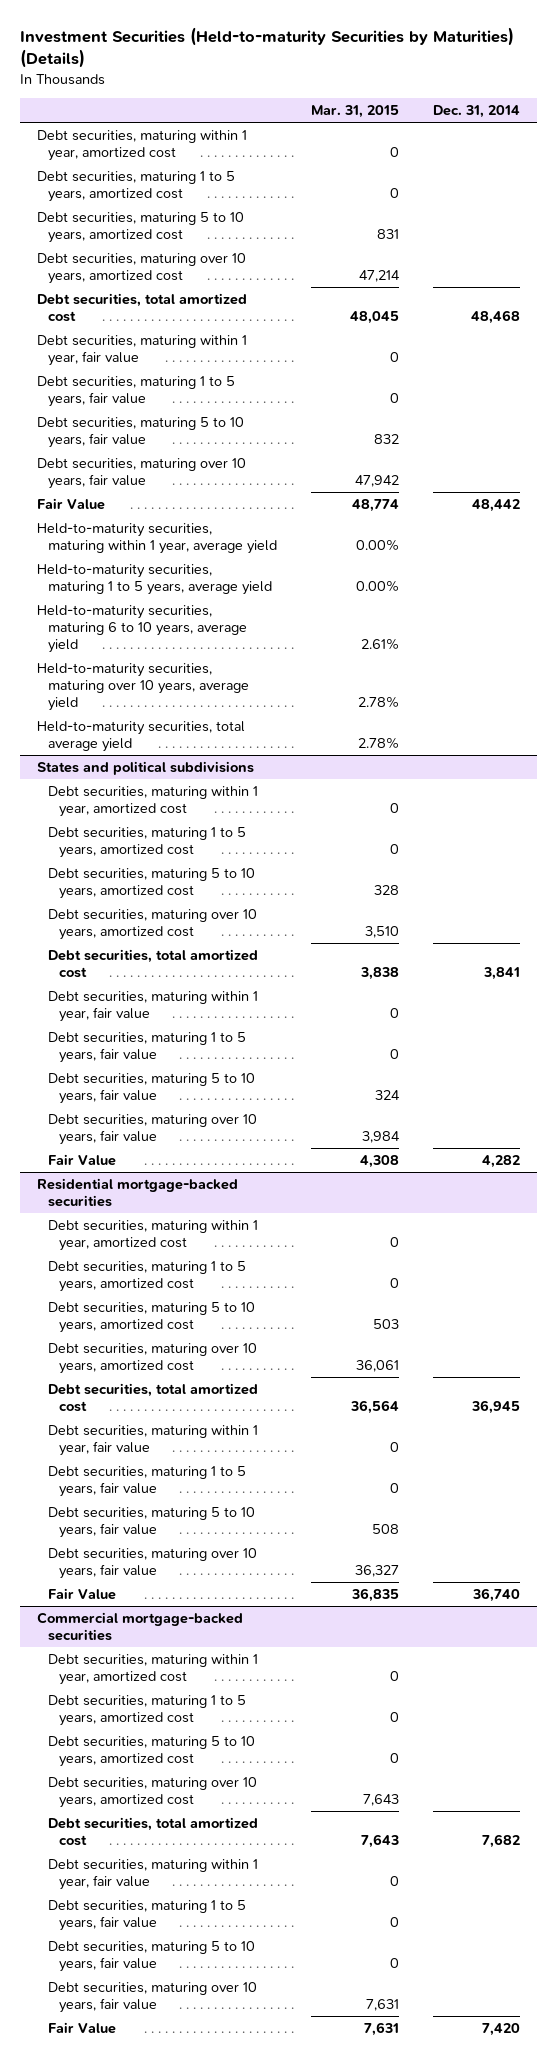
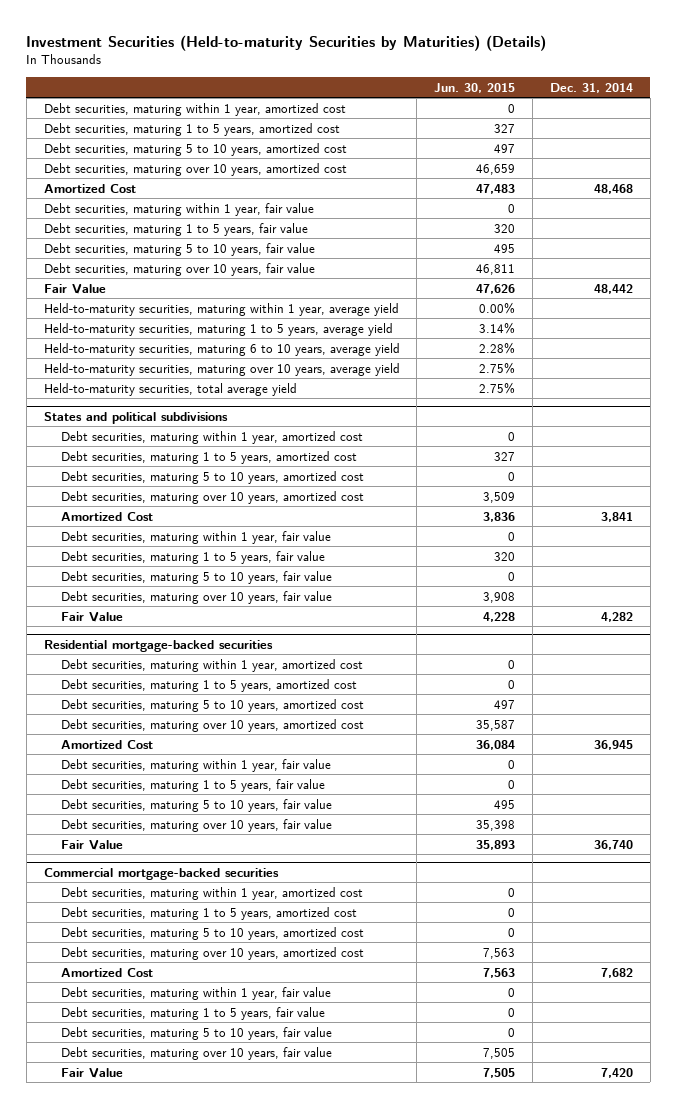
[310,105,399,119] Mar. 31, 2015 -> none
none -> [434,82,516,93] Jun. 30, 2015
[36,293,247,323] Debt securities, total amortized cost -> [43,183,136,193] Amortized Cost
[47,949,258,979] Debt securities, total amortized cost -> [60,511,153,521] Amortized Cost
[47,1383,258,1413] Debt securities, total amortized cost -> [60,739,153,749] Amortized Cost
[47,1817,258,1847] Debt securities, total amortized cost -> [60,967,153,977] Amortized Cost

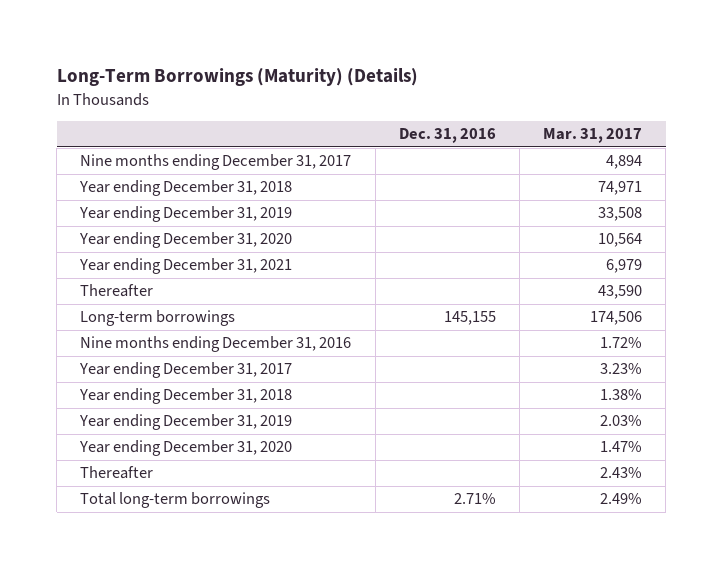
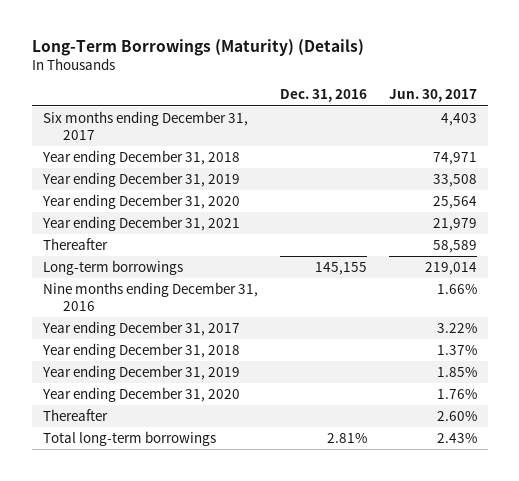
[543,128,643,144] Mar. 31, 2017 -> none
none -> [388,89,477,103] Jun. 30, 2017
[80,154,352,171] Nine months ending December 31, 2017 -> [42,110,248,141] Six months ending December 31, 2017
[453,493,496,505] 2.71% -> [326,432,367,443] 2.81%

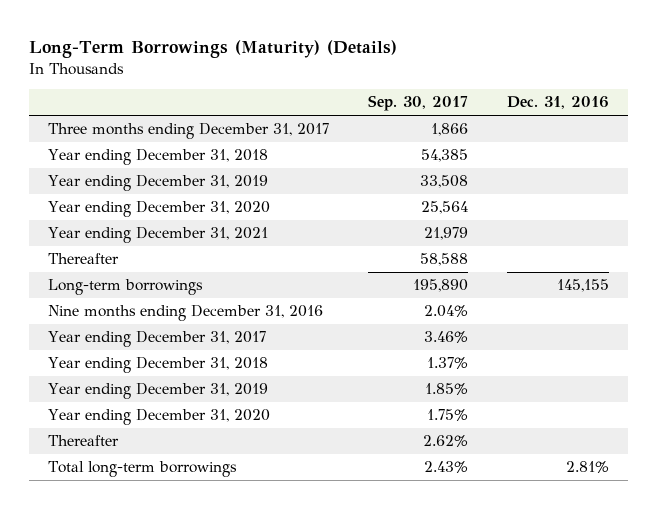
[388,89,477,103] Jun. 30, 2017 -> none
none -> [368,95,469,112] Sep. 30, 2017
[42,110,248,141] Six months ending December 31, 2017 -> [48,123,330,140] Three months ending December 31, 2017

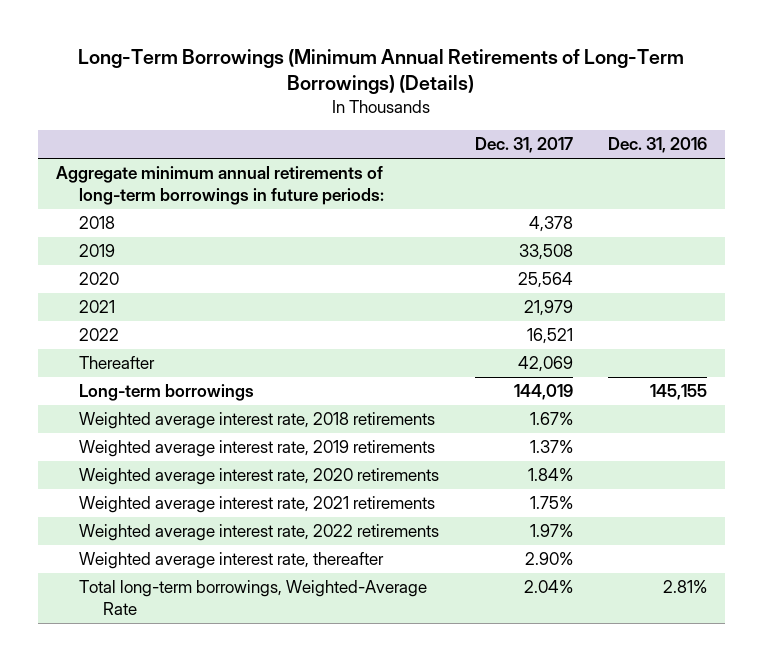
[28,39,397,58] Long-Term Borrowings (Maturity) (Details) -> [78,49,685,95] Long-Term Borrowings (Minimum Annual Retirements of Long-Term Borrowings) (Details)
[368,95,469,112] Sep. 30, 2017 -> none
none -> [474,136,573,153] Dec. 31, 2017
[48,123,330,140] Three months ending December 31, 2017 -> none
none -> [55,166,385,205] Aggregate minimum annual retirements of long-term borrowings in future periods:
none -> [79,216,116,230] 2018
[48,149,269,166] Year ending December 31, 2018 -> [79,244,116,258] 2019
[48,175,269,192] Year ending December 31, 2019 -> [79,272,120,286] 2020
[48,201,271,218] Year ending December 31, 2020 -> [79,300,116,314] 2021
[48,227,269,244] Year ending December 31, 2021 -> [79,328,120,342] 2022
[48,305,324,322] Nine months ending December 31, 2016 -> none
none -> [79,412,436,430] Weighted average interest rate, 2018 retirements
[48,331,267,348] Year ending December 31, 2017 -> [79,440,436,458] Weighted average interest rate, 2019 retirements
[48,357,269,374] Year ending December 31, 2018 -> [79,468,440,486] Weighted average interest rate, 2020 retirements
[48,383,269,400] Year ending December 31, 2019 -> [79,496,436,514] Weighted average interest rate, 2021 retirements
[48,409,271,426] Year ending December 31, 2020 -> [79,524,440,542] Weighted average interest rate, 2022 retirements
[48,435,120,447] Thereafter -> [79,552,385,570] Weighted average interest rate, thereafter
[48,461,238,478] Total long-term borrowings -> [79,580,428,615] Total long-term borrowings, Weighted-Average Rate

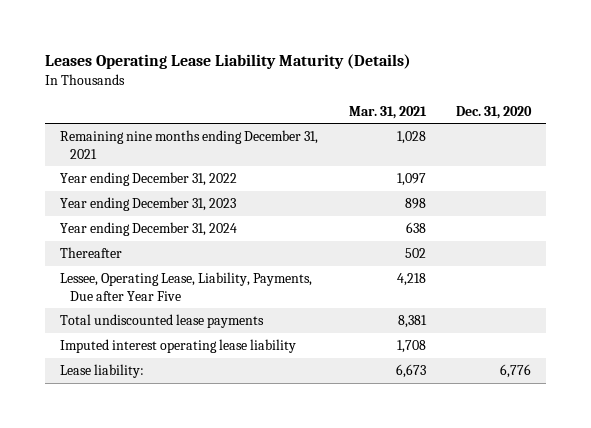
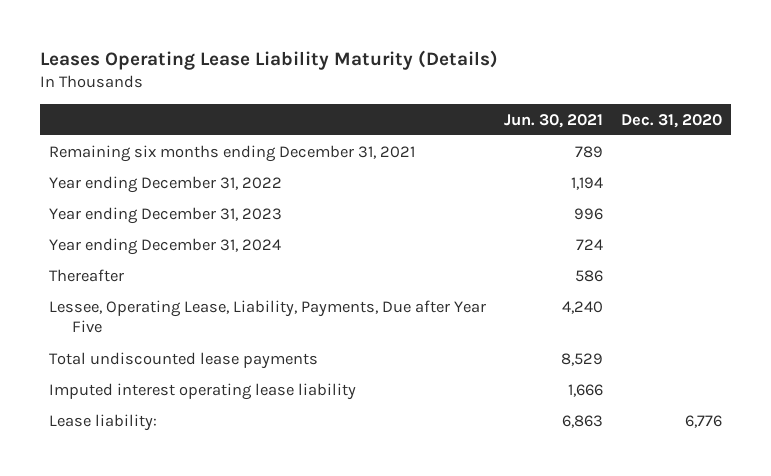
[348,105,427,119] Mar. 31, 2021 -> none
none -> [503,113,603,128] Jun. 30, 2021
[59,130,318,159] Remaining nine months ending December 31, 2021 -> [48,144,415,162] Remaining six months ending December 31, 2021

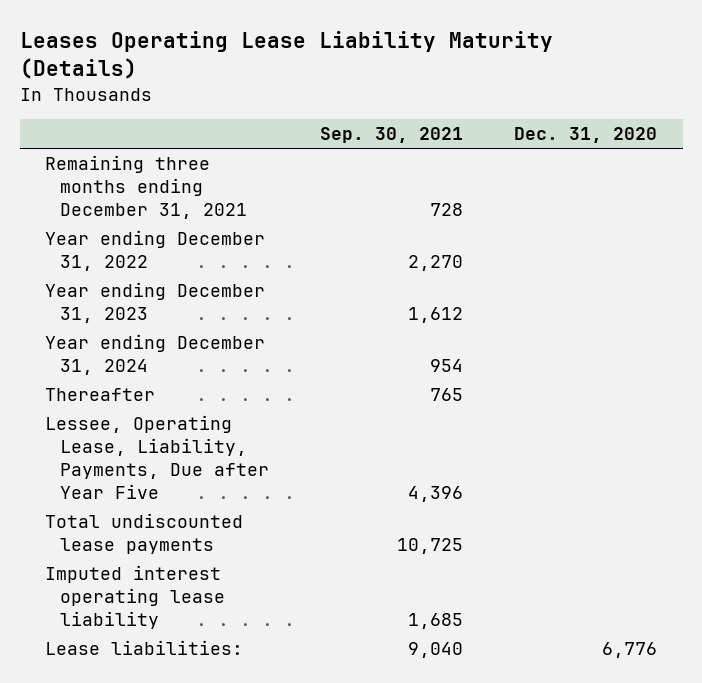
[503,113,603,128] Jun. 30, 2021 -> none
none -> [320,127,464,144] Sep. 30, 2021
[48,144,415,162] Remaining six months ending December 31, 2021 -> [45,155,248,220] Remaining three months ending December 31, 2021
[48,413,157,431] Lease liability: -> [45,640,244,656] Lease liabilities:

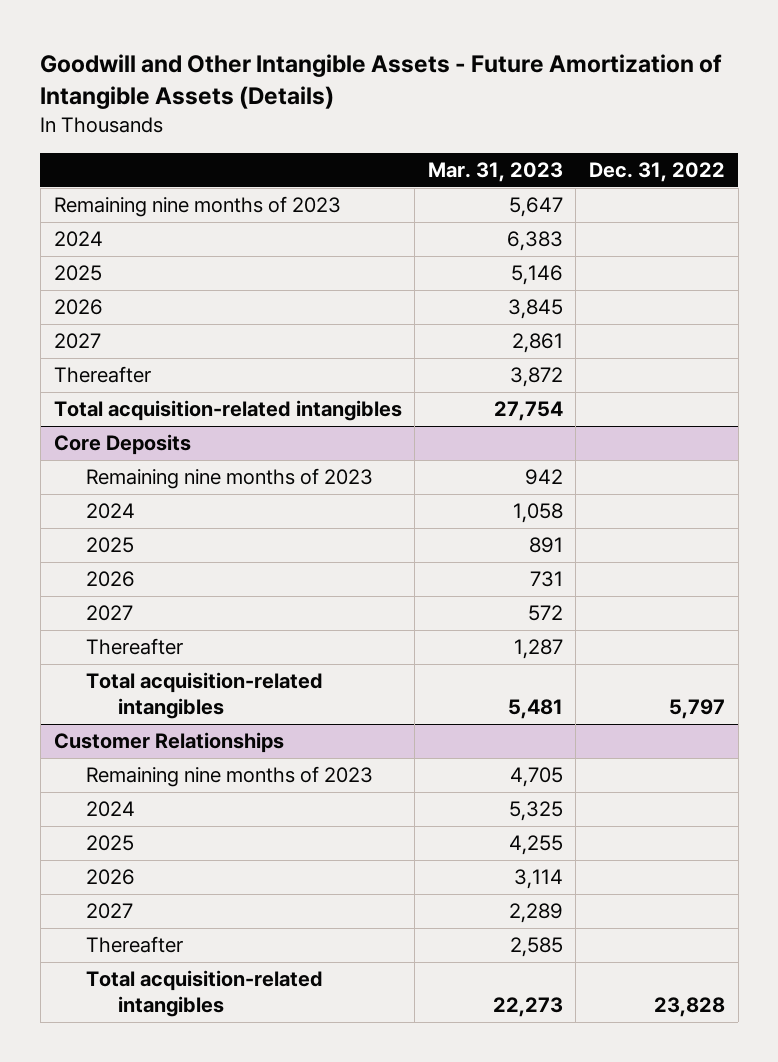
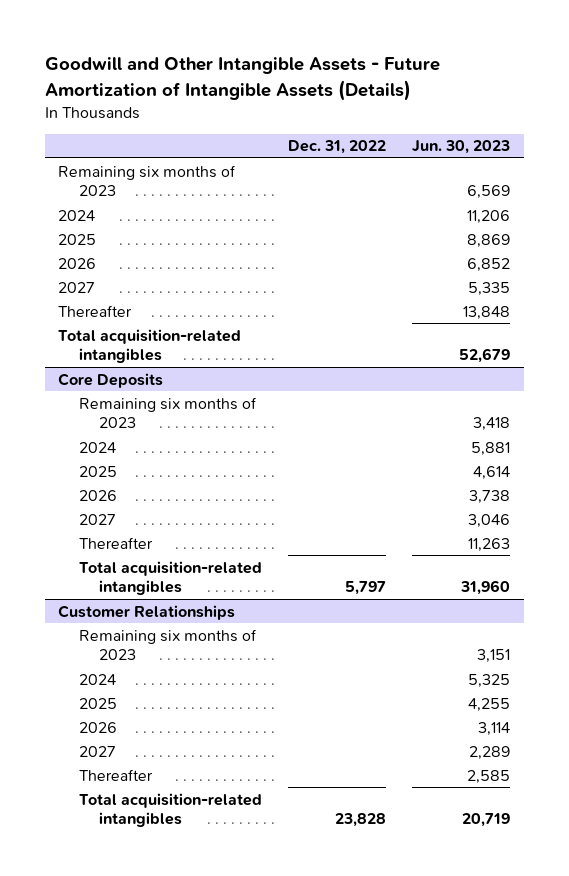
[427,162,563,183] Mar. 31, 2023 -> none
none -> [412,140,511,155] Jun. 30, 2023
[53,196,341,218] Remaining nine months of 2023 -> [58,164,237,197] Remaining six months of 2023
[85,468,373,490] Remaining nine months of 2023 -> [78,396,257,429] Remaining six months of 2023
[85,766,373,788] Remaining nine months of 2023 -> [78,628,257,661] Remaining six months of 2023

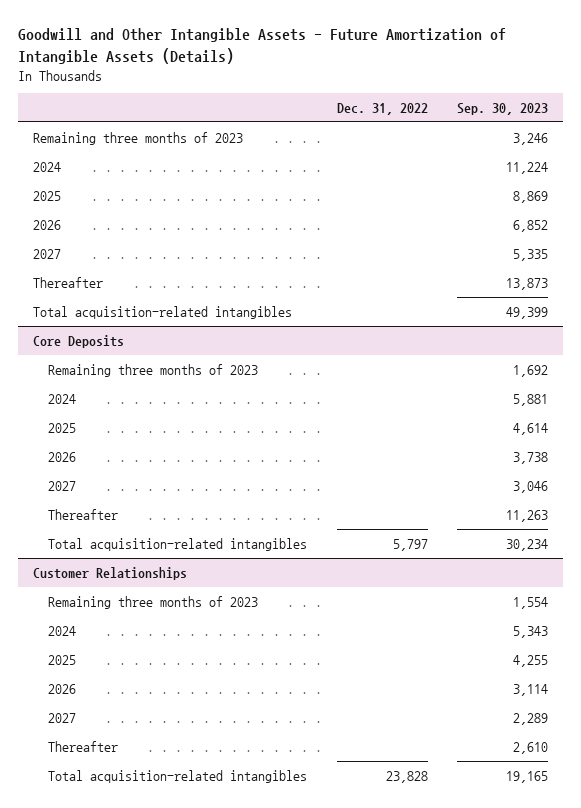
[412,140,511,155] Jun. 30, 2023 -> none
none -> [457,103,549,116] Sep. 30, 2023
[58,164,237,197] Remaining six months of 2023 -> [32,131,243,145] Remaining three months of 2023
[78,396,257,429] Remaining six months of 2023 -> [48,363,259,377] Remaining three months of 2023
[78,628,257,661] Remaining six months of 2023 -> [48,595,259,609] Remaining three months of 2023

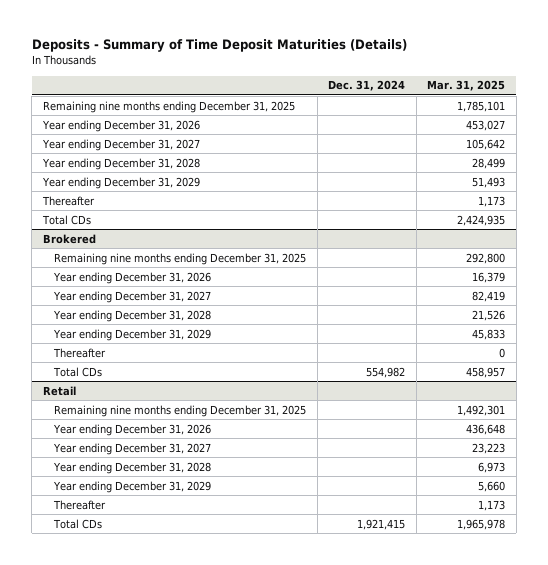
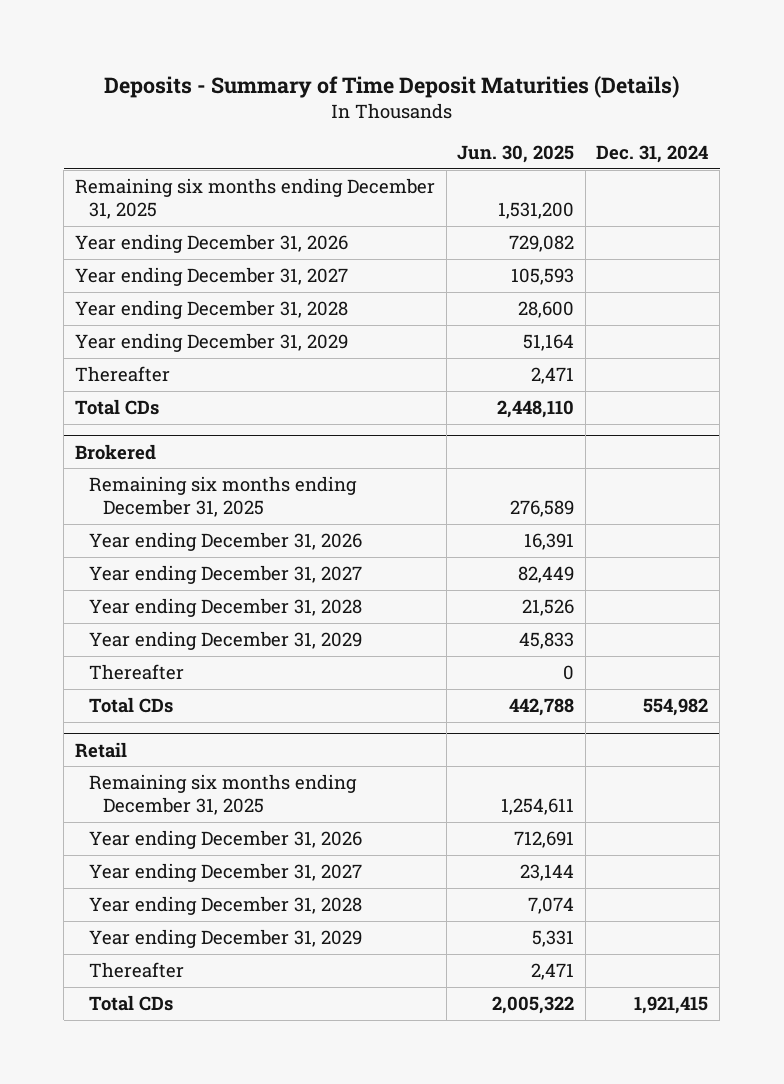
[427,80,506,92] Mar. 31, 2025 -> none
none -> [457,145,575,164] Jun. 30, 2025
[42,100,295,113] Remaining nine months ending December 31, 2025 -> [75,177,436,220] Remaining six months ending December 31, 2025
[54,252,307,265] Remaining nine months ending December 31, 2025 -> [89,475,358,518] Remaining six months ending December 31, 2025
[54,404,307,417] Remaining nine months ending December 31, 2025 -> [89,773,358,816] Remaining six months ending December 31, 2025

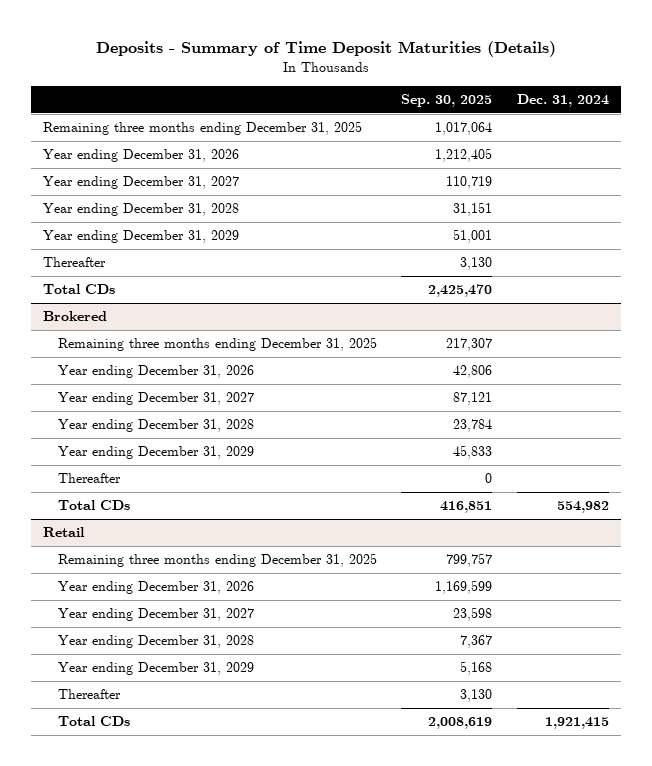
[457,145,575,164] Jun. 30, 2025 -> none
none -> [401,94,493,108] Sep. 30, 2025
[75,177,436,220] Remaining six months ending December 31, 2025 -> [42,121,362,136] Remaining three months ending December 31, 2025
[89,475,358,518] Remaining six months ending December 31, 2025 -> [57,337,377,352] Remaining three months ending December 31, 2025
[89,773,358,816] Remaining six months ending December 31, 2025 -> [57,553,377,568] Remaining three months ending December 31, 2025

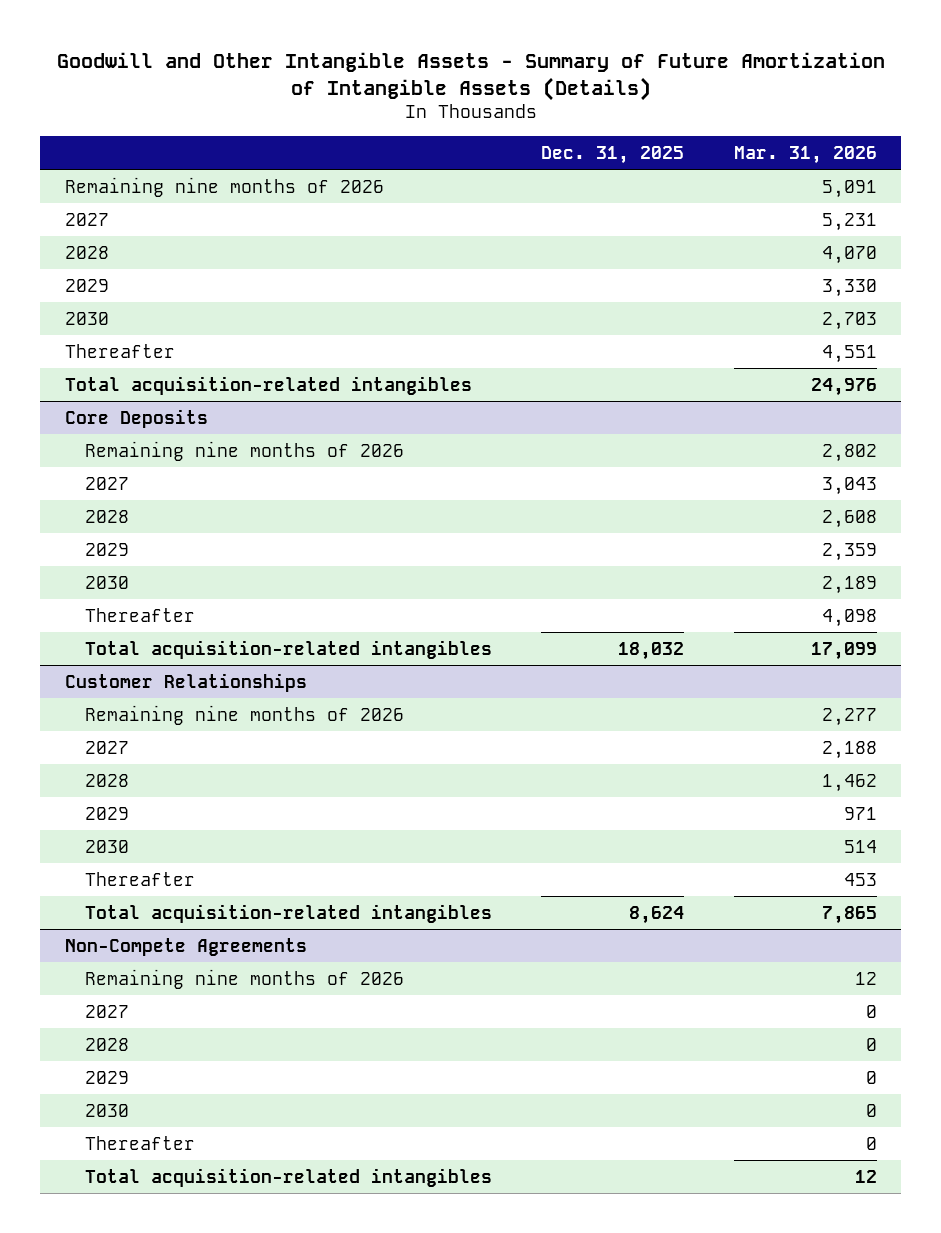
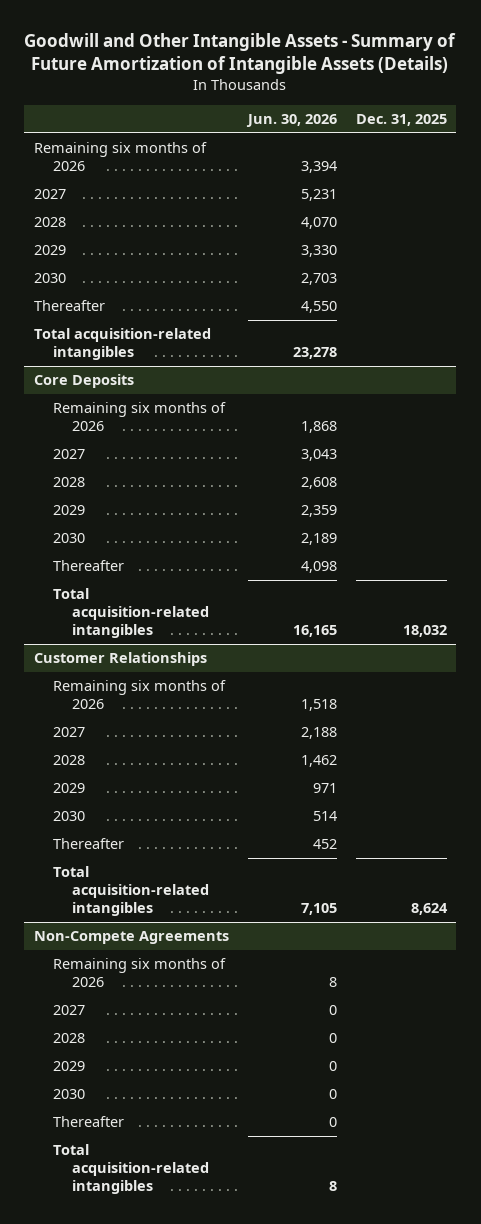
[733,145,877,164] Mar. 31, 2026 -> none
none -> [245,113,337,127] Jun. 30, 2026
[64,176,384,197] Remaining nine months of 2026 -> [33,142,207,172] Remaining six months of 2026
[85,440,405,461] Remaining nine months of 2026 -> [52,402,226,432] Remaining six months of 2026
[85,704,405,725] Remaining nine months of 2026 -> [52,680,226,710] Remaining six months of 2026
[85,968,405,989] Remaining nine months of 2026 -> [52,958,226,988] Remaining six months of 2026

